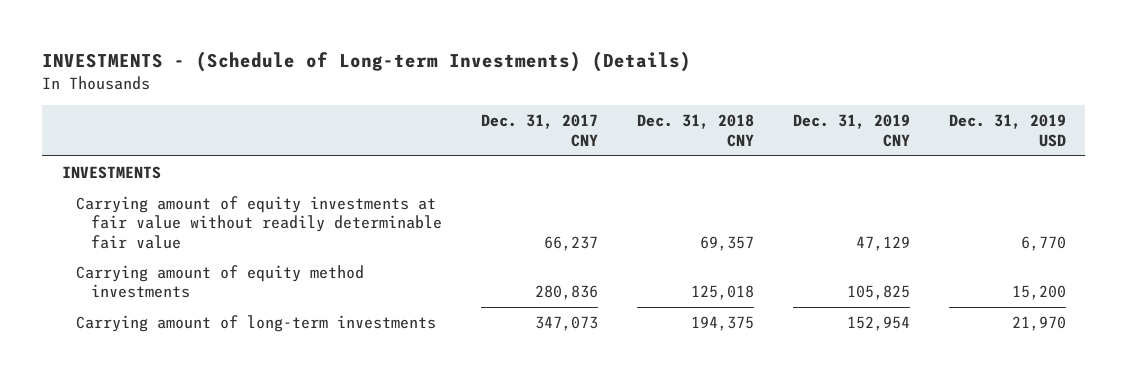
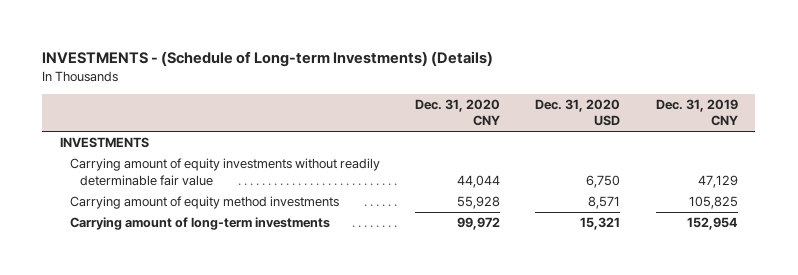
[480,114,598,147] Dec. 31, 2017 CNY -> none
[636,114,754,147] Dec. 31, 2018 CNY -> none
[948,114,1066,147] Dec. 31, 2019 USD -> none
none -> [415,98,501,127] Dec. 31, 2020 CNY
none -> [535,98,621,127] Dec. 31, 2020 USD
[76,196,442,249] Carrying amount of equity investments at fair value without readily determinable fair value -> [69,158,380,186] Carrying amount of equity investments without readily determinable fair value

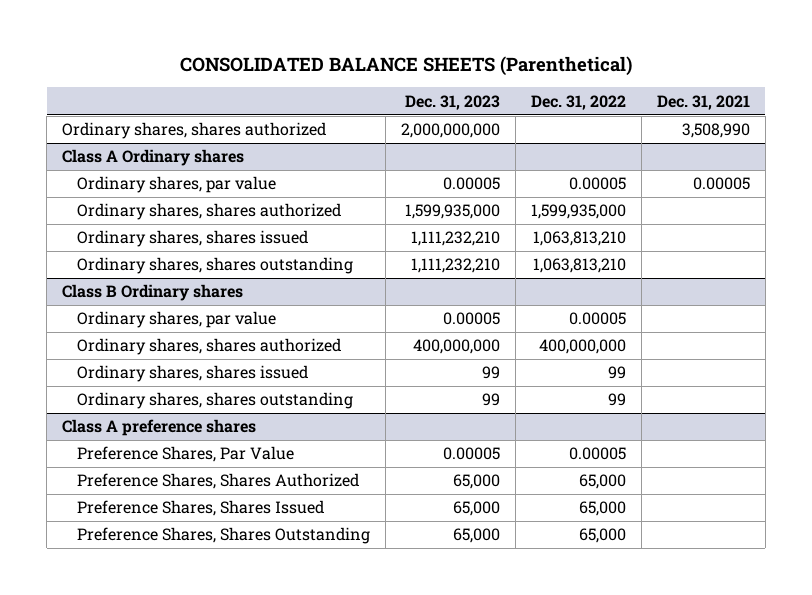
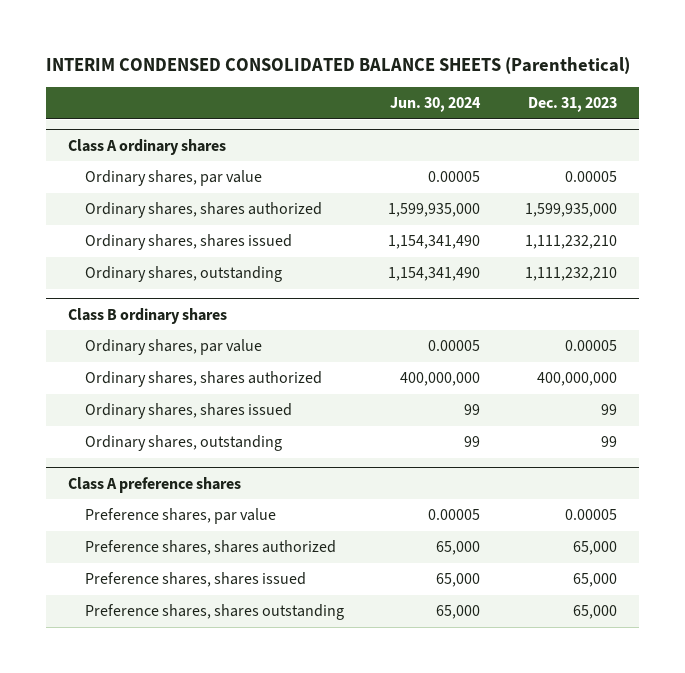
[179,56,632,77] CONSOLIDATED BALANCE SHEETS (Parenthetical) -> [46,57,631,75] INTERIM CONDENSED CONSOLIDATED BALANCE SHEETS (Parenthetical)
[530,94,626,110] Dec. 31, 2022 -> none
[656,94,750,110] Dec. 31, 2021 -> none
none -> [390,97,482,113] Jun. 30, 2024
[62,122,327,140] Ordinary shares, shares authorized -> none
[62,149,245,167] Class A Ordinary shares -> [68,138,227,155] Class A ordinary shares
[76,257,353,275] Ordinary shares, shares outstanding -> [84,266,282,283] Ordinary shares, outstanding
[62,284,244,302] Class B Ordinary shares -> [68,307,228,324] Class B ordinary shares
[76,392,353,410] Ordinary shares, shares outstanding -> [84,435,282,452] Ordinary shares, outstanding
[76,446,294,463] Preference Shares, Par Value -> [84,508,276,525] Preference shares, par value
[76,473,359,490] Preference Shares, Shares Authorized -> [84,540,336,556] Preference shares, shares authorized
[76,500,324,517] Preference Shares, Shares Issued -> [84,572,306,588] Preference shares, shares issued
[76,527,370,545] Preference Shares, Shares Outstanding -> [84,604,344,621] Preference shares, shares outstanding

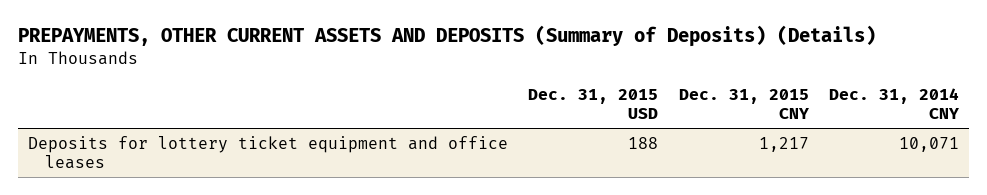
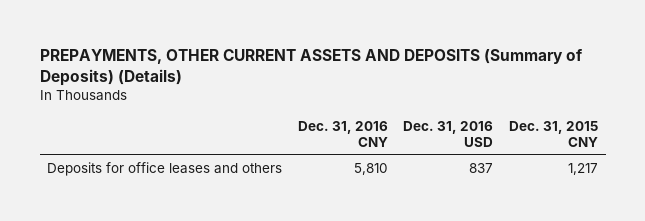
[528,89,659,120] Dec. 31, 2015 USD -> none
[829,88,960,120] Dec. 31, 2014 CNY -> none
none -> [297,120,388,148] Dec. 31, 2016 CNY
none -> [403,120,494,148] Dec. 31, 2016 USD
[27,135,508,170] Deposits for lottery ticket equipment and office leases -> [47,162,283,177] Deposits for office leases and others

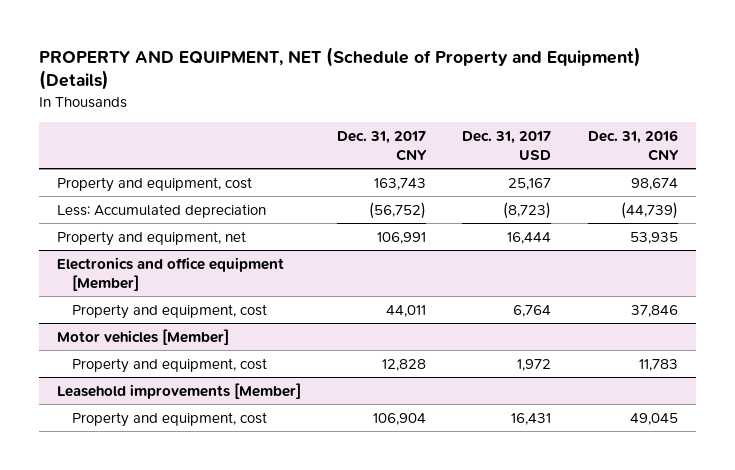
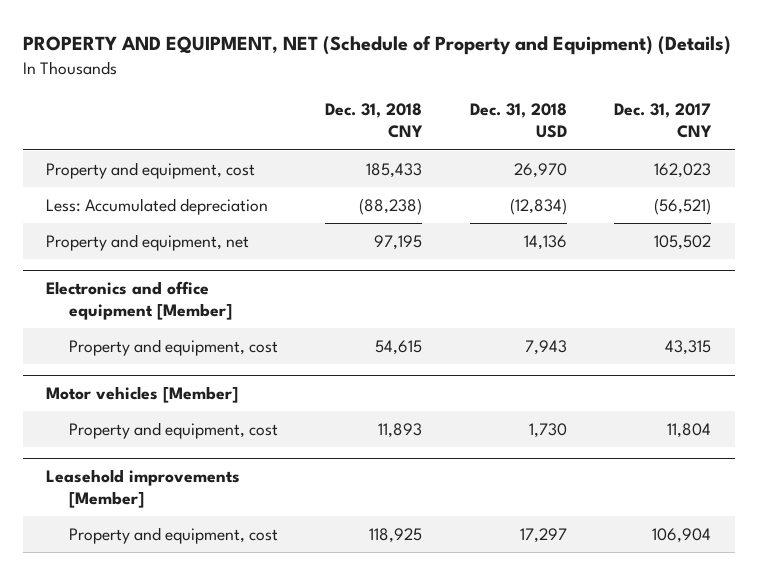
[462,130,552,160] Dec. 31, 2017 USD -> none
[587,129,679,161] Dec. 31, 2016 CNY -> none
none -> [325,103,424,139] Dec. 31, 2018 CNY
none -> [469,103,567,139] Dec. 31, 2018 USD
[374,177,427,190] 163,743 -> [654,162,712,178] 162,023
[369,201,427,219] (56,752) -> [654,197,712,215] (56,521)
[377,231,427,244] 106,991 -> [654,234,712,250] 105,502
[386,304,427,317] 44,011 -> [665,339,712,355] 43,315
[382,358,427,371] 12,828 -> [667,422,712,438] 11,804

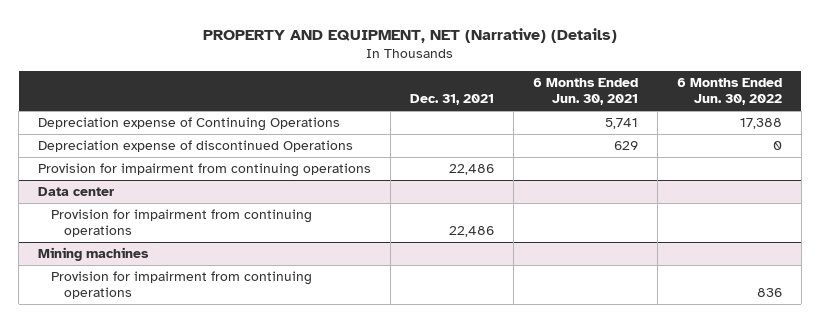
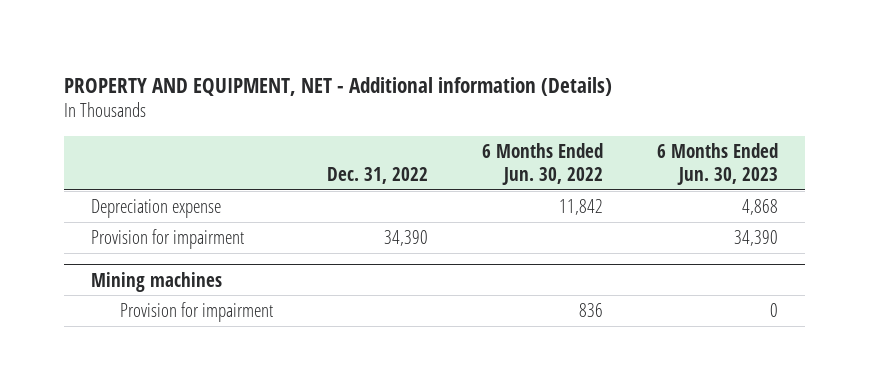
[202,27,617,43] PROPERTY AND EQUIPMENT, NET (Narrative) (Details) -> [64,76,613,96] PROPERTY AND EQUIPMENT, NET - Additional information (Details)
[410,94,495,106] Dec. 31, 2021 -> none
[532,78,638,106] 6 Months Ended Jun. 30, 2021 -> none
none -> [326,166,428,184] Dec. 31, 2022
none -> [656,142,778,185] 6 Months Ended Jun. 30, 2023
[38,140,354,153] Depreciation expense of discontinued Operations -> none
[38,187,115,197] Data center -> none
[51,209,313,238] Provision for impairment from continuing operations -> none
[38,117,341,132] Depreciation expense of Continuing Operations -> [91,198,222,218] Depreciation expense
[739,118,782,130] 17,388 -> [558,198,603,215] 11,842
[38,163,372,178] Provision for impairment from continuing operations -> [91,228,245,249] Provision for impairment
[51,271,313,300] Provision for impairment from continuing operations -> [119,301,273,322] Provision for impairment

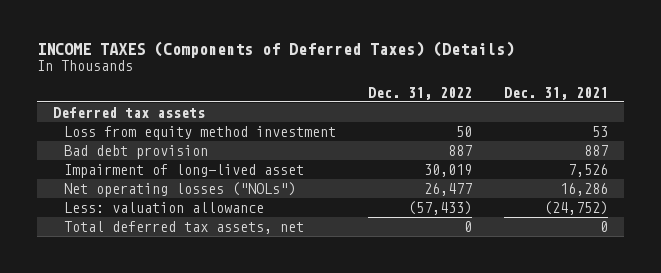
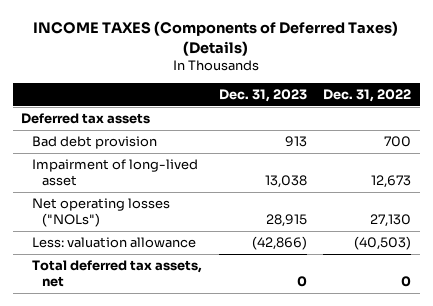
[503,87,608,101] Dec. 31, 2021 -> none
none -> [218,88,307,102] Dec. 31, 2023
[64,125,337,140] Loss from equity method investment -> none
[447,144,472,156] 887 -> [384,136,412,148] 700
[423,163,472,177] 30,019 -> [371,174,412,188] 12,673
[423,182,472,196] 26,477 -> [370,213,412,227] 27,130
[407,200,472,215] (57,433) -> [354,236,412,251] (40,503)

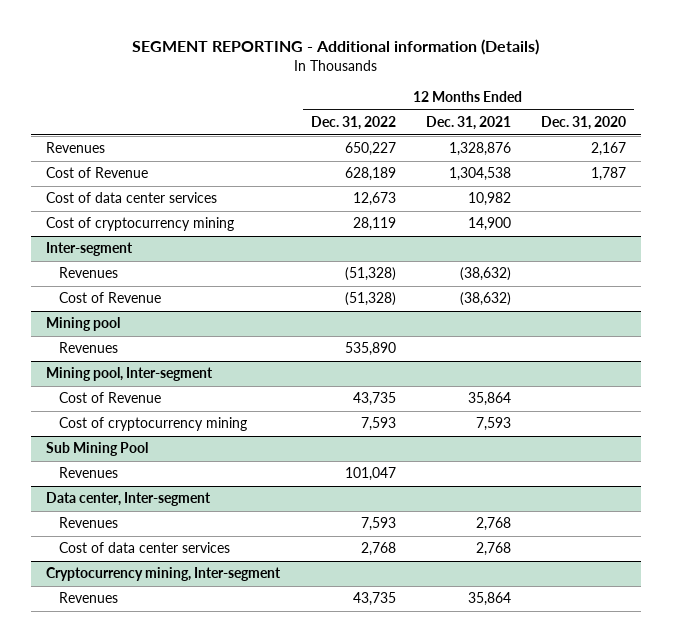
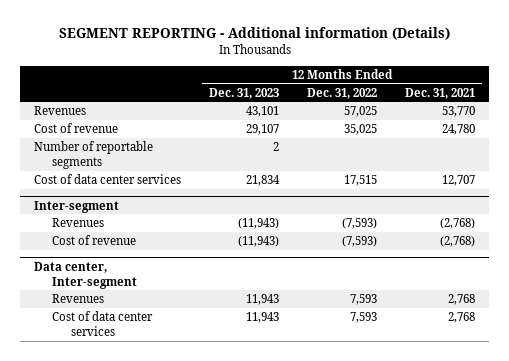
[541,116,627,131] Dec. 31, 2020 -> none
none -> [209,87,280,99] Dec. 31, 2023
[46,217,235,232] Cost of cryptocurrency mining -> none
[344,142,396,157] 650,227 -> [344,106,378,118] 57,025
[448,142,511,157] 1,328,876 -> [442,106,476,118] 53,770
[46,167,149,179] Cost of Revenue -> [33,123,118,134] Cost of revenue
[344,167,396,182] 628,189 -> [344,124,378,136] 35,025
[448,167,511,182] 1,304,538 -> [442,124,476,136] 24,780
none -> [33,141,153,170] Number of reportable segments
[352,192,396,207] 12,673 -> [344,175,378,187] 17,515
[467,192,511,207] 10,982 -> [442,175,476,187] 12,707
[46,317,121,332] Mining pool -> none
[59,342,119,354] Revenues -> none
[46,367,214,382] Mining pool, Inter-segment -> none
[59,392,162,404] Cost of Revenue -> none
[59,417,248,432] Cost of cryptocurrency mining -> none
[46,442,149,457] Sub Mining Pool -> none
[59,467,119,479] Revenues -> none
[344,267,396,282] (51,328) -> [342,218,378,230] (7,593)
[459,267,511,282] (38,632) -> [440,218,476,230] (2,768)
[59,292,162,304] Cost of Revenue -> [52,235,137,246] Cost of revenue
[344,292,396,307] (51,328) -> [342,236,378,248] (7,593)
[459,292,511,307] (38,632) -> [440,236,476,248] (2,768)
[46,567,282,582] Cryptocurrency mining, Inter-segment -> none
[59,592,119,604] Revenues -> none
[360,542,396,557] 2,768 -> [350,312,378,324] 7,593

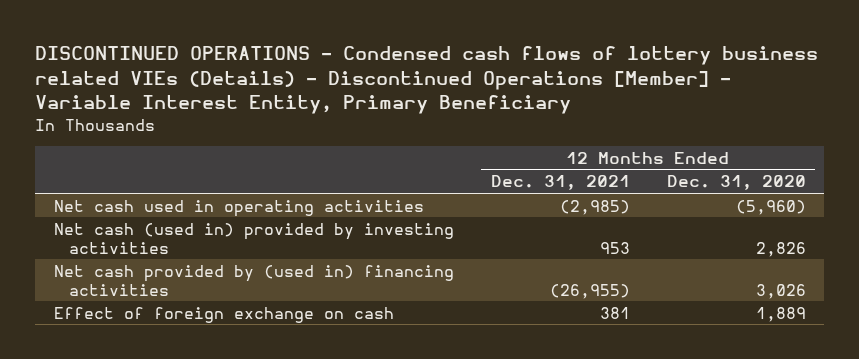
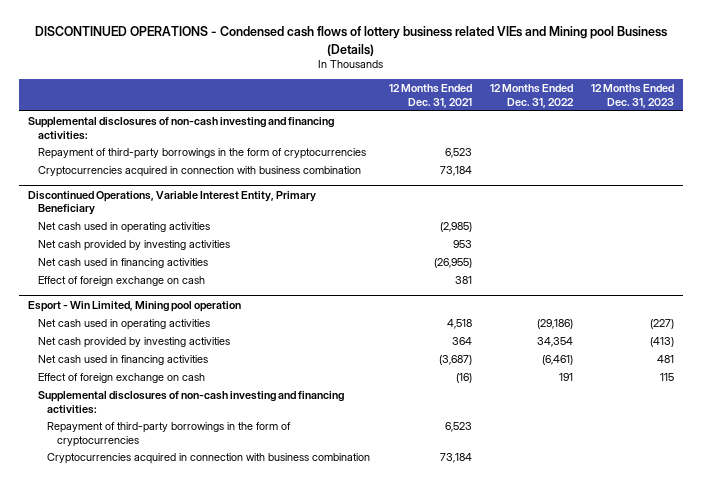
[35,45,819,115] DISCONTINUED OPERATIONS - Condensed cash flows of lottery business related VIEs (Details) - Discontinued Operations [Member] - Variable Interest Entity, Primary Beneficiary -> [35,26,668,56] DISCONTINUED OPERATIONS - Condensed cash flows of lottery business related VIEs and Mining pool Business (Details)
[666,175,806,191] Dec. 31, 2020 -> none
none -> [489,84,574,109] 12 Months Ended Dec. 31, 2022
none -> [591,84,675,109] 12 Months Ended Dec. 31, 2023
none -> [28,116,335,140] Supplemental disclosures of non-cash investing and financing activities:
none -> [37,147,366,159] Repayment of third-party borrowings in the form of cryptocurrencies
none -> [37,165,361,177] Cryptocurrencies acquired in connection with business combination
none -> [28,190,317,216] Discontinued Operations, Variable Interest Entity, Primary Beneficiary
[53,222,454,254] Net cash (used in) provided by investing activities -> [37,239,230,251] Net cash provided by investing activities
[53,264,454,296] Net cash provided by (used in) financing activities -> [37,257,208,268] Net cash used in financing activities
none -> [28,300,242,312] Esport - Win Limited, Mining pool operation
none -> [37,318,210,330] Net cash used in operating activities
none -> [37,336,230,348] Net cash provided by investing activities
none -> [37,354,208,365] Net cash used in financing activities
none -> [37,372,205,383] Effect of foreign exchange on cash
none -> [37,390,344,414] Supplemental disclosures of non-cash investing and financing activities:
none -> [47,421,292,447] Repayment of third-party borrowings in the form of cryptocurrencies
none -> [47,452,371,464] Cryptocurrencies acquired in connection with business combination

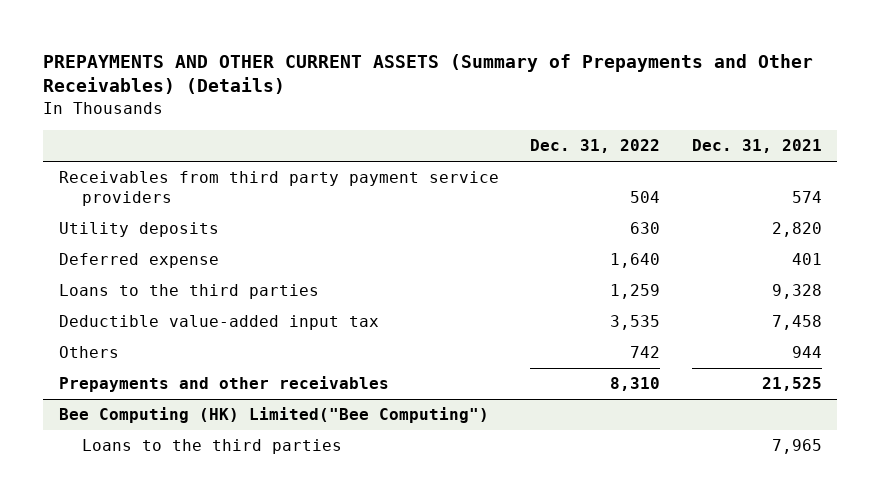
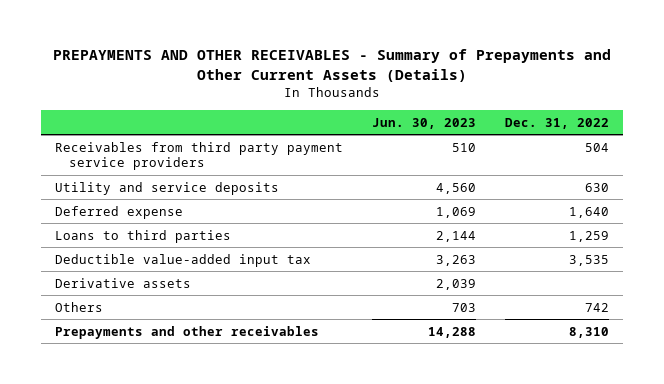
[43,53,814,95] PREPAYMENTS AND OTHER CURRENT ASSETS (Summary of Prepayments and Other Receivables) (Details) -> [52,49,611,83] PREPAYMENTS AND OTHER RECEIVABLES - Summary of Prepayments and Other Current Assets (Details)
[691,139,822,154] Dec. 31, 2021 -> none
none -> [371,117,476,129] Jun. 30, 2023
[58,222,219,238] Utility deposits -> [55,181,280,195] Utility and service deposits
[58,284,319,300] Loans to the third parties -> [55,229,232,243] Loans to third parties
none -> [55,277,192,288] Derivative assets
[58,407,489,424] Bee Computing (HK) Limited("Bee Computing") -> none
[82,439,343,455] Loans to the third parties -> none

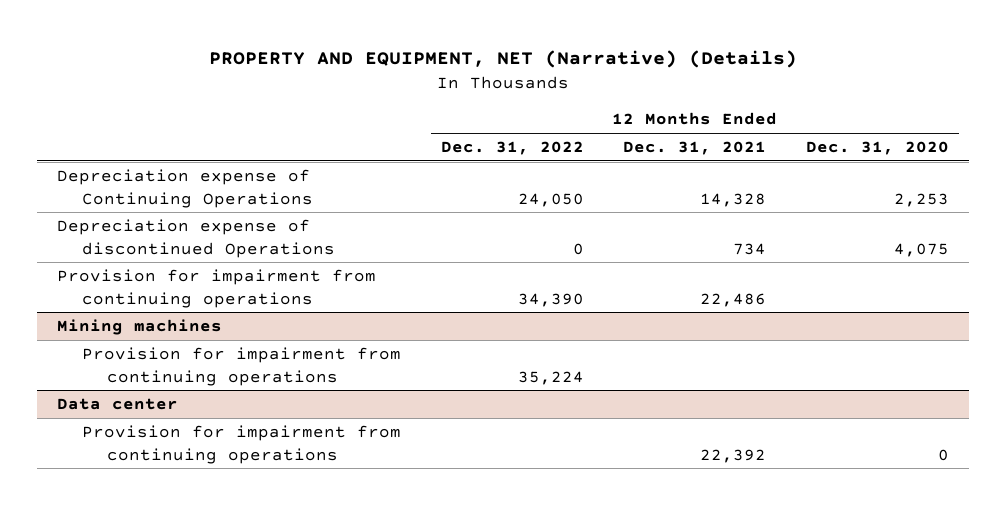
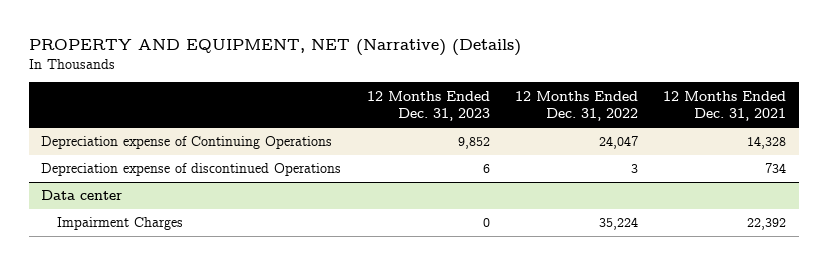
[806,141,950,156] Dec. 31, 2020 -> none
none -> [366,90,490,122] 12 Months Ended Dec. 31, 2023
[56,269,376,308] Provision for impairment from continuing operations -> none
[56,319,222,336] Mining machines -> none
[81,347,401,386] Provision for impairment from continuing operations -> none
[517,192,584,207] 24,050 -> [598,136,638,150] 24,047
[572,242,584,255] 0 -> [630,164,638,174] 3
[81,425,401,464] Provision for impairment from continuing operations -> none
none -> [56,217,183,231] Impairment Charges

